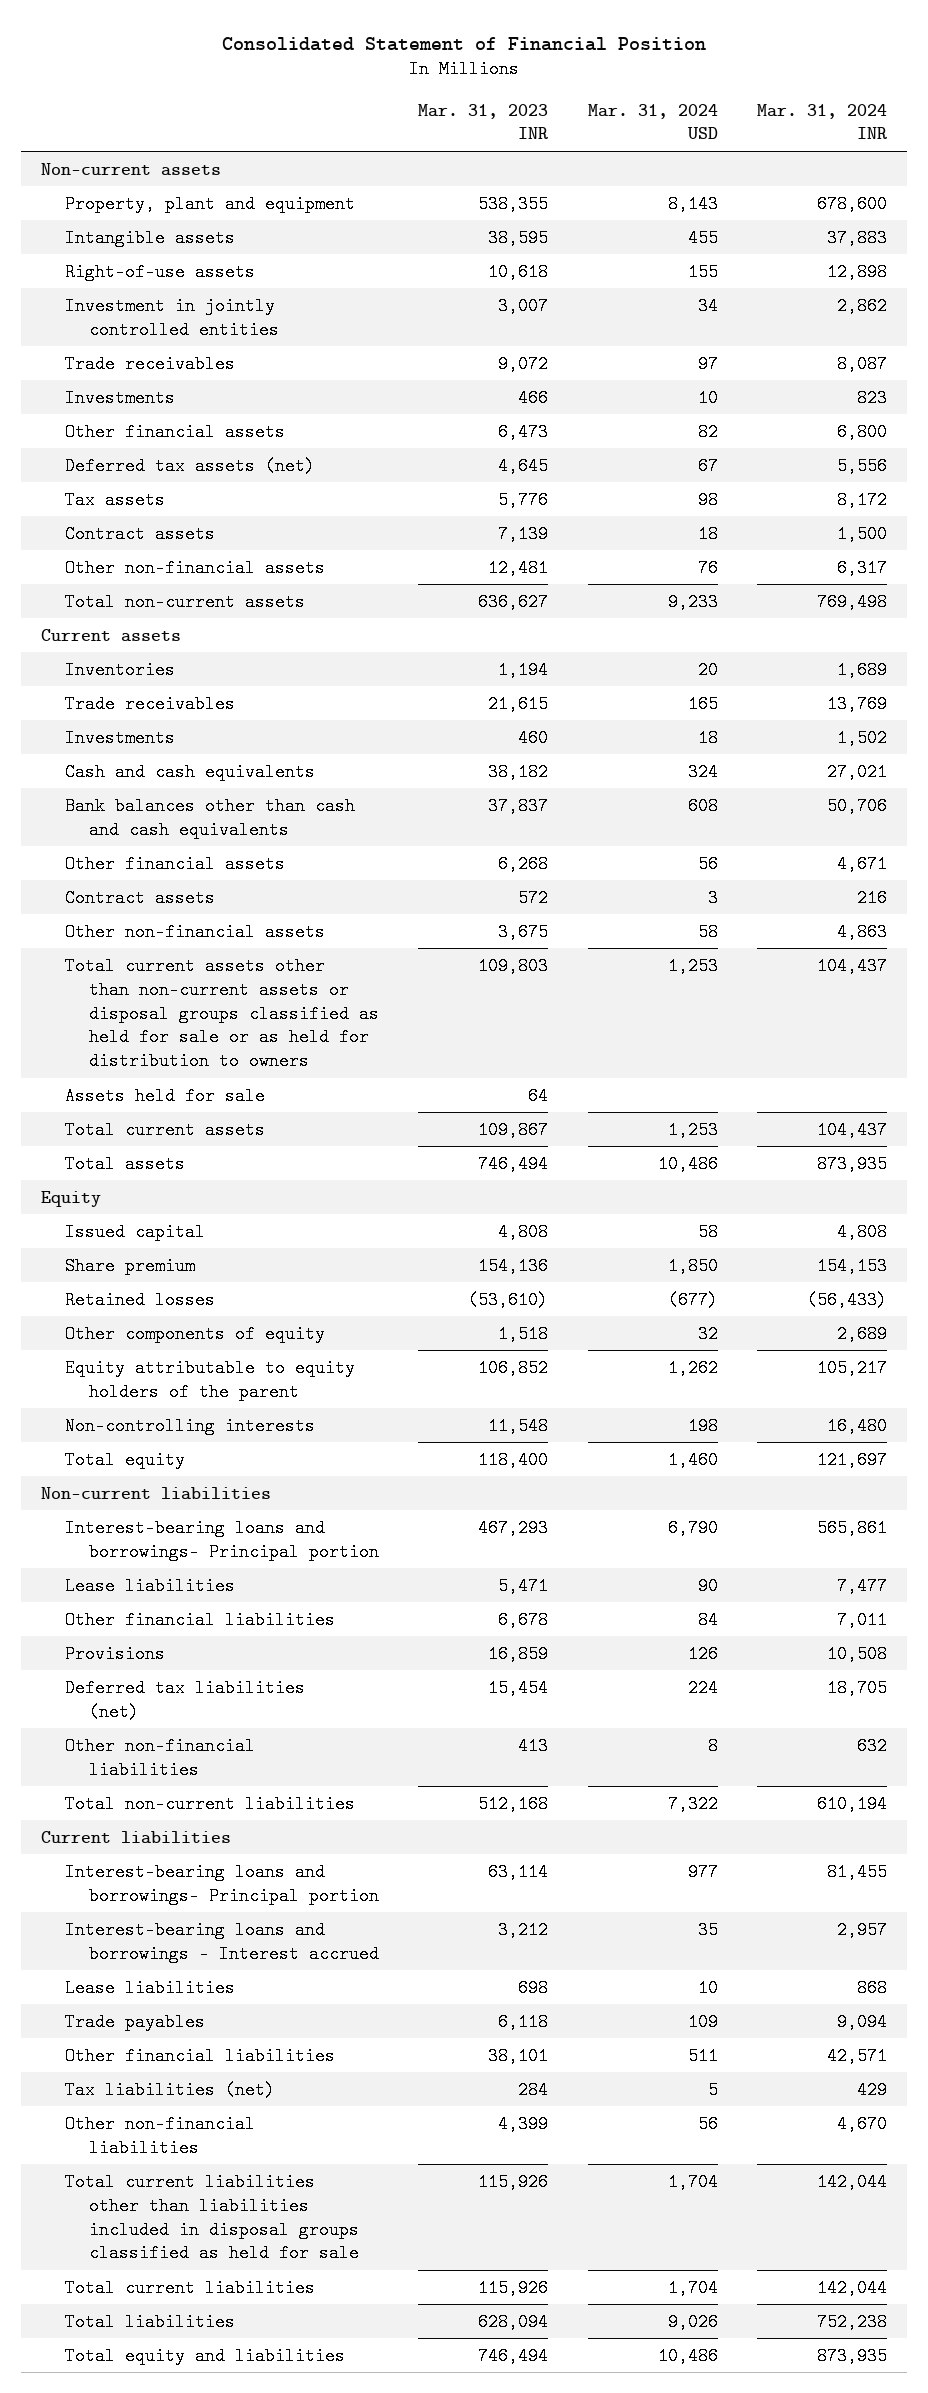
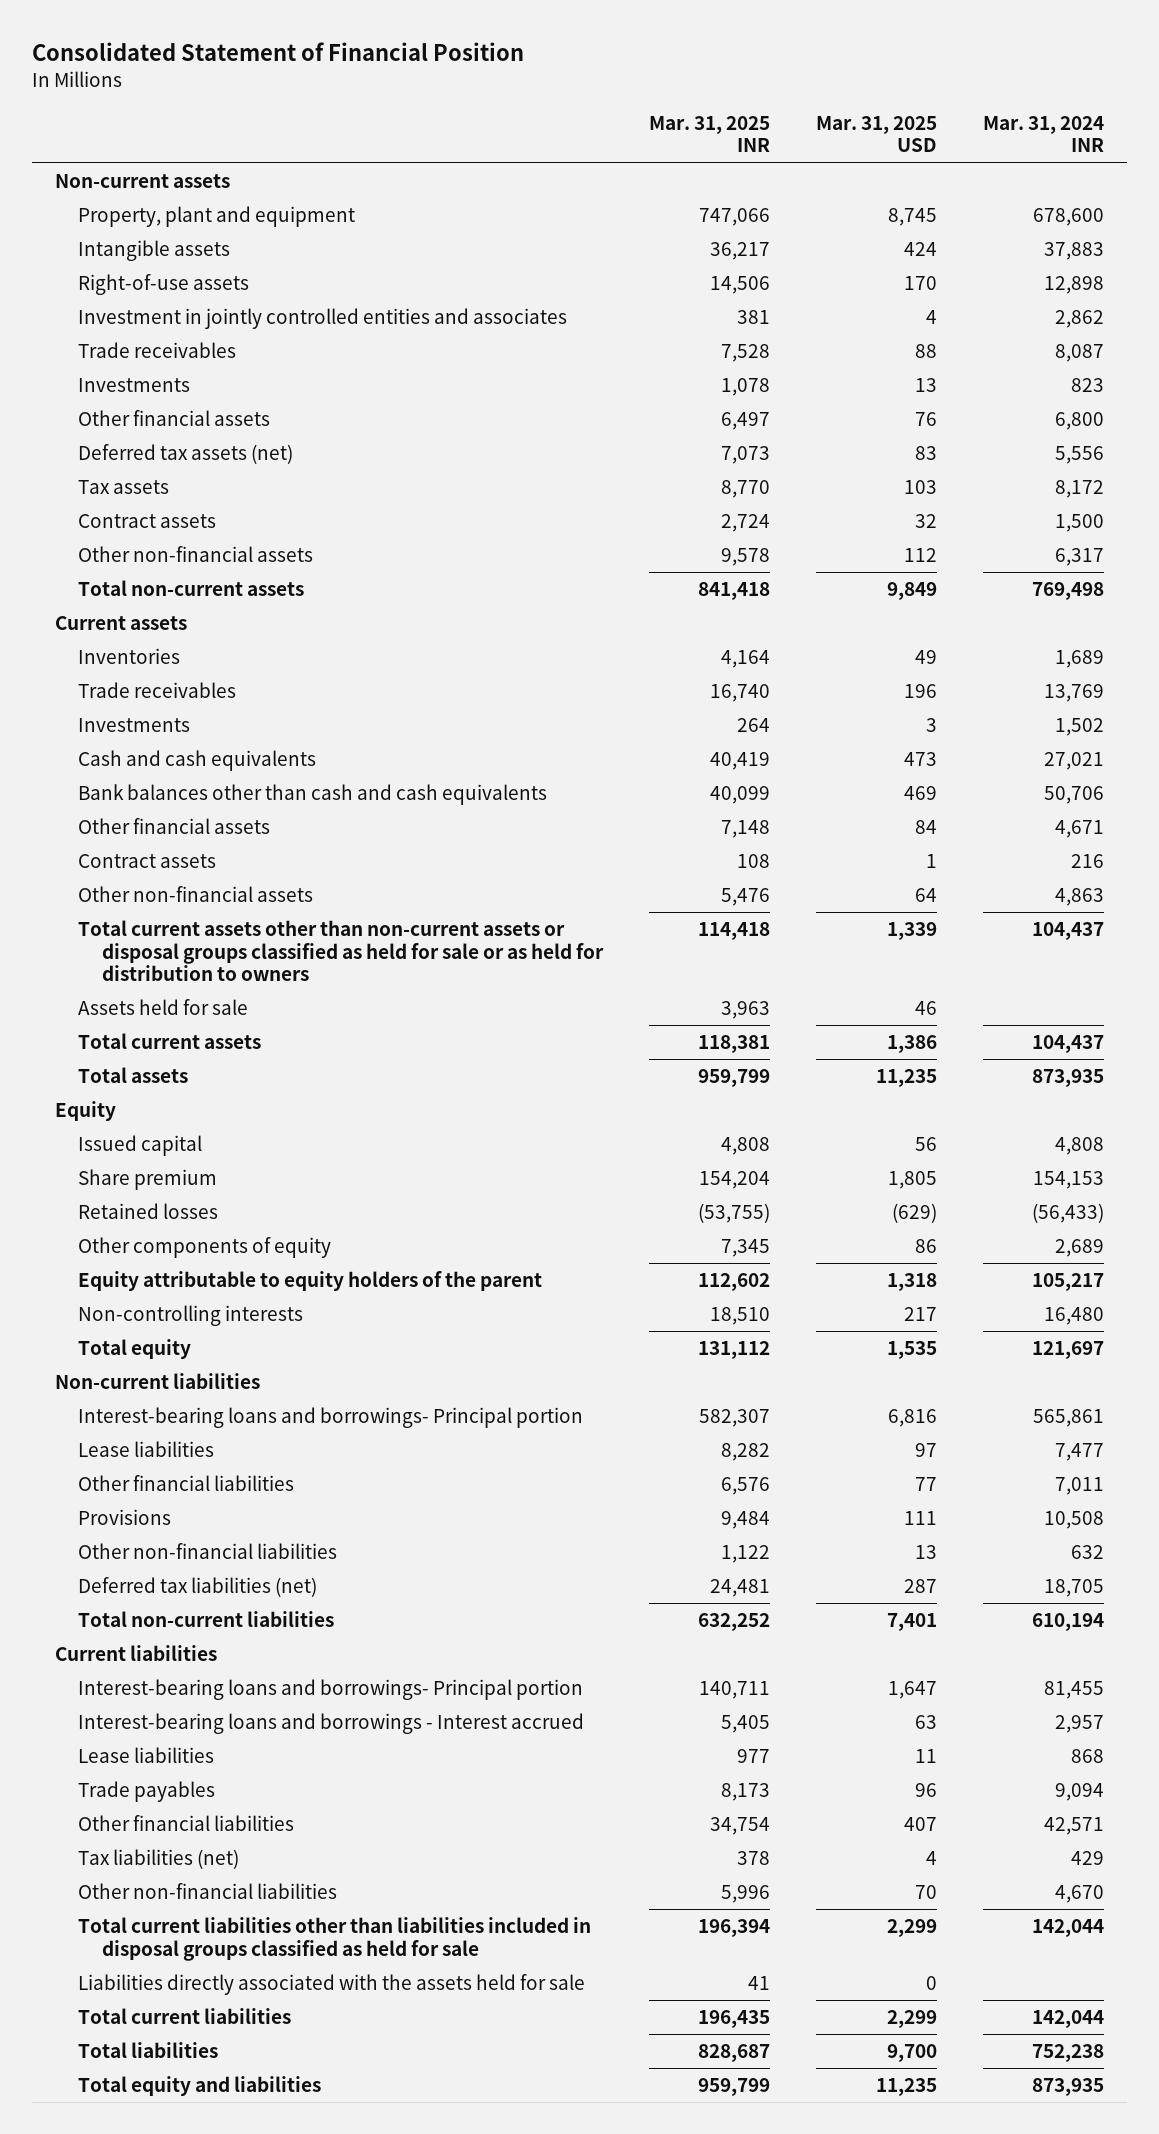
[418,103,549,140] Mar. 31, 2023 INR -> none
[587,103,718,140] Mar. 31, 2024 USD -> none
none -> [648,115,770,153] Mar. 31, 2025 INR
none -> [816,115,938,153] Mar. 31, 2025 USD
[64,296,279,339] Investment in jointly controlled entities -> [78,308,568,330] Investment in jointly controlled entities and associates
[64,1678,305,1721] Deferred tax liabilities (net) -> [78,1577,318,1598] Deferred tax liabilities (net)
none -> [78,1974,586,1996] Liabilities directly associated with the assets held for sale

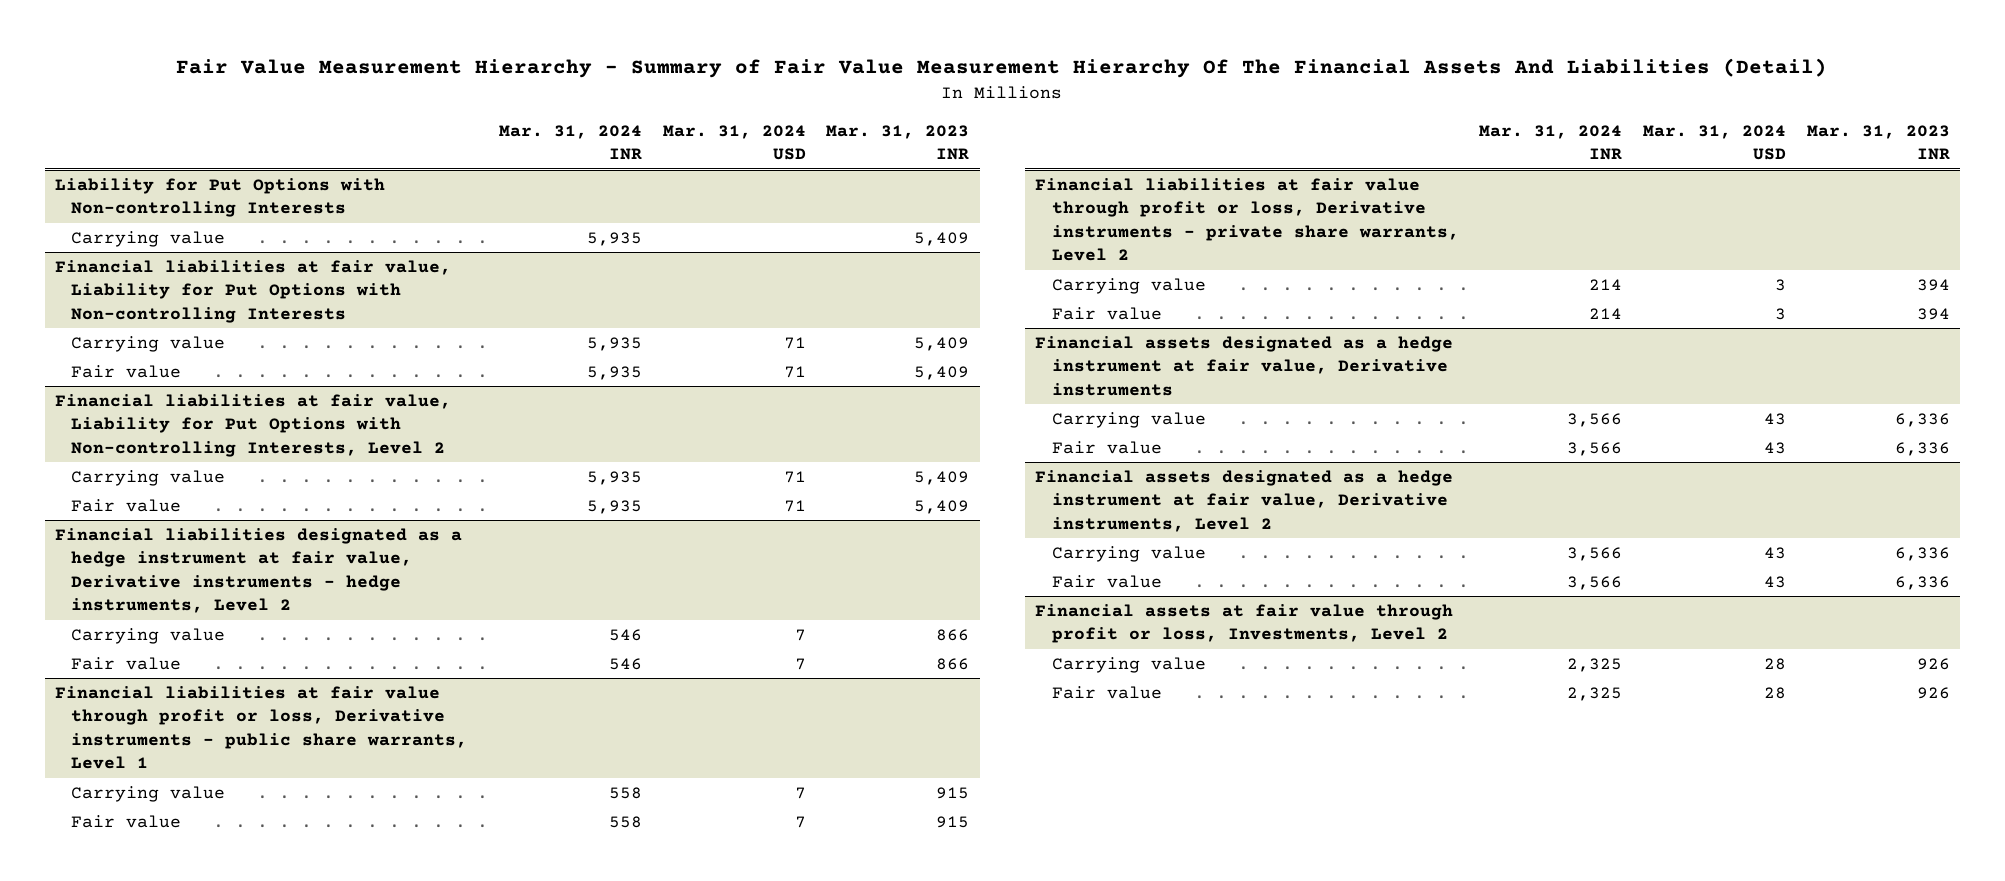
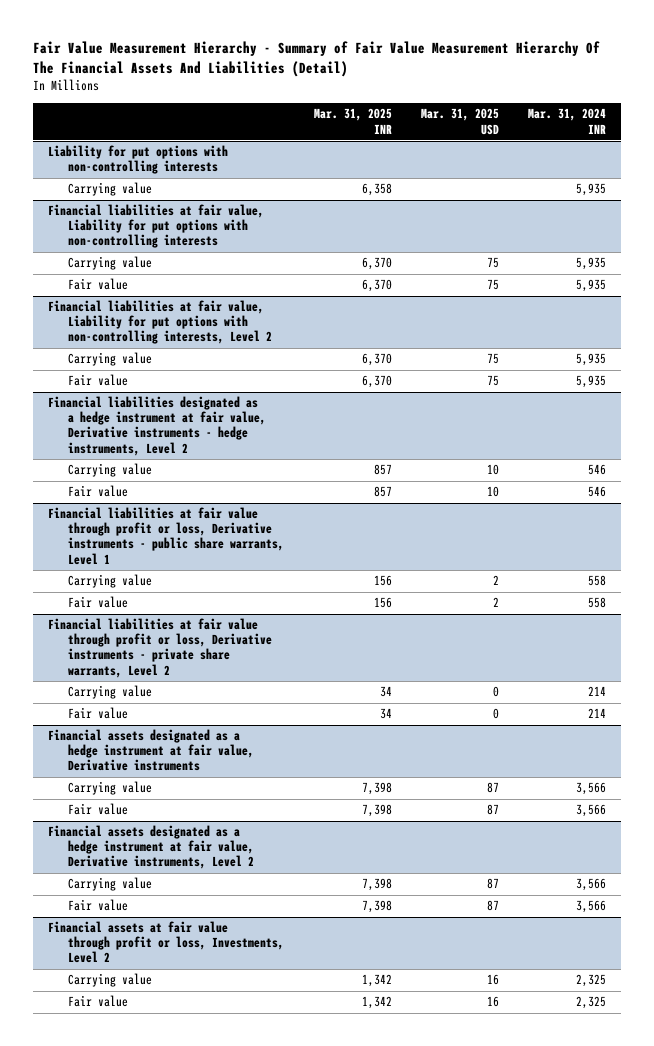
[662,124,806,161] Mar. 31, 2024 USD -> none
[826,124,970,161] Mar. 31, 2023 INR -> none
none -> [313,108,392,134] Mar. 31, 2025 INR
none -> [420,108,499,135] Mar. 31, 2025 USD
[55,178,386,218] Liability for Put Options with Non-controlling Interests -> [47,145,228,175] Liability for put options with non-controlling interests
[55,260,452,323] Financial liabilities at fair value, Liability for Put Options with Non-controlling Interests -> [47,204,264,249] Financial liabilities at fair value, Liability for put options with non-controlling interests
[55,394,452,457] Financial liabilities at fair value, Liability for Put Options with Non-controlling Interests, Level 2 -> [47,300,273,345] Financial liabilities at fair value, Liability for put options with non-controlling interests, Level 2

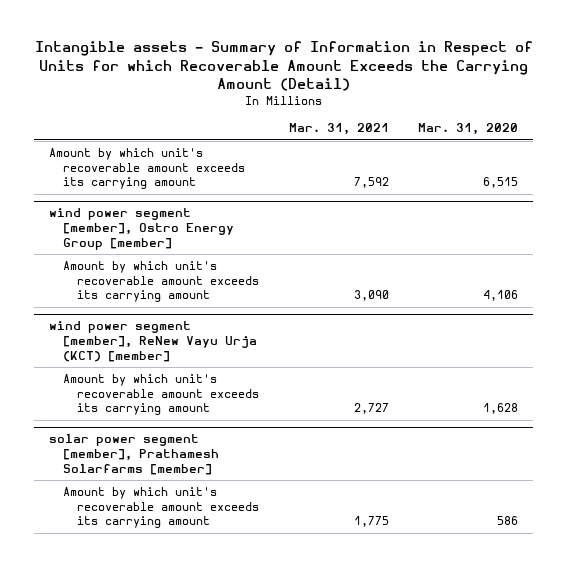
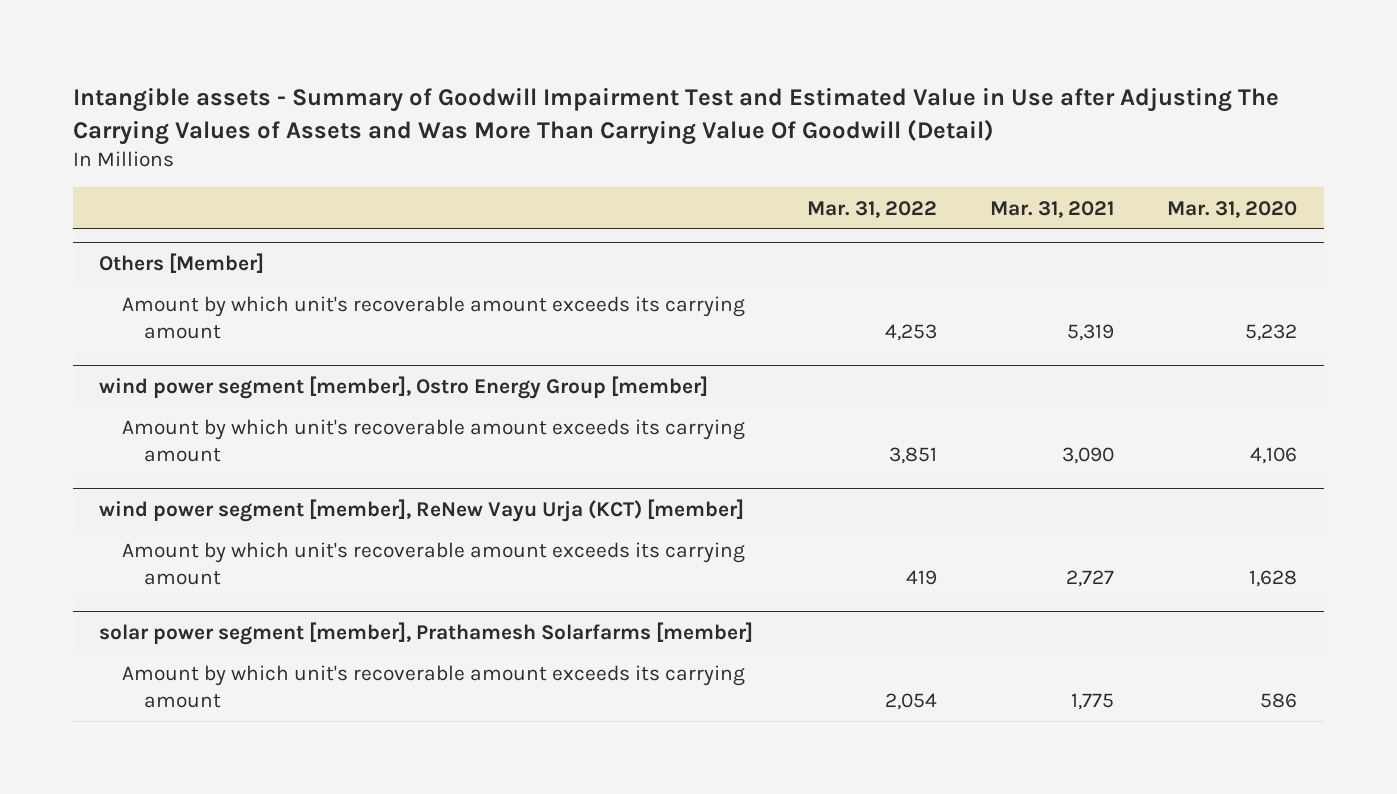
[34,41,533,91] Intangible assets - Summary of Information in Respect of Units for which Recoverable Amount Exceeds the Carrying Amount (Detail) -> [72,87,1279,145] Intangible assets - Summary of Goodwill Impairment Test and Estimated Value in Use after Adjusting The Carrying Values of Assets and Was More Than Carrying Value Of Goodwill (Detail)
none -> [806,200,937,218] Mar. 31, 2022
none -> [99,252,265,273] Others [Member]
[353,177,389,189] 7,592 -> [1066,324,1114,342] 5,319
[483,177,519,189] 6,515 -> [1245,324,1298,342] 5,232

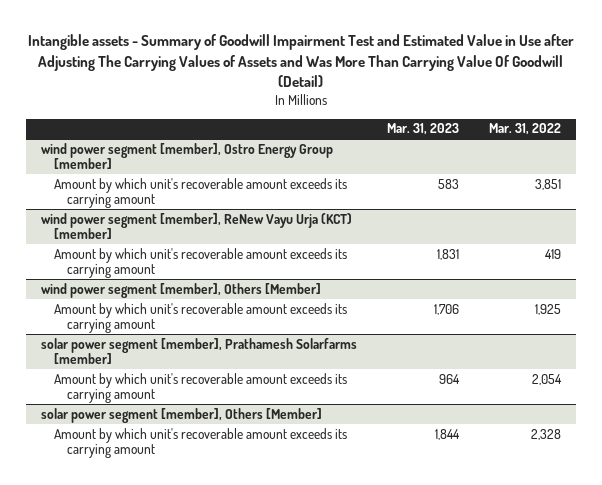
[989,200,1114,218] Mar. 31, 2021 -> none
[1167,200,1298,218] Mar. 31, 2020 -> none
none -> [386,123,459,136] Mar. 31, 2023
[99,252,265,273] Others [Member] -> none
[121,296,745,340] Amount by which unit's recoverable amount exceeds its carrying amount -> none
none -> [40,282,321,298] wind power segment [member], Others [Member]
none -> [53,302,347,334] Amount by which unit's recoverable amount exceeds its carrying amount
none -> [40,407,322,423] solar power segment [member], Others [Member]
none -> [53,427,347,459] Amount by which unit's recoverable amount exceeds its carrying amount

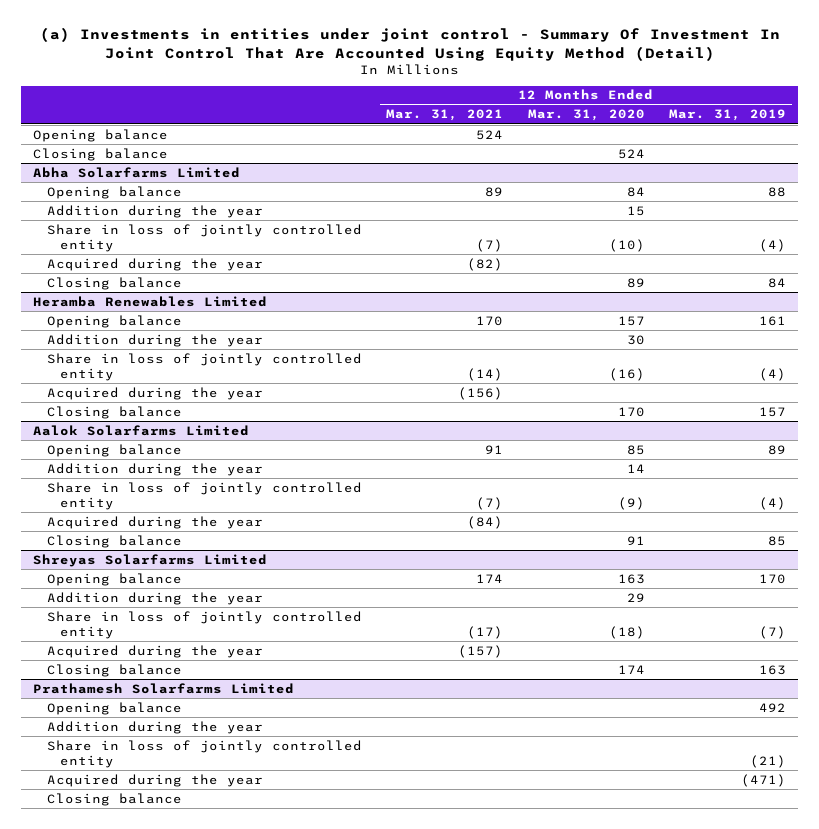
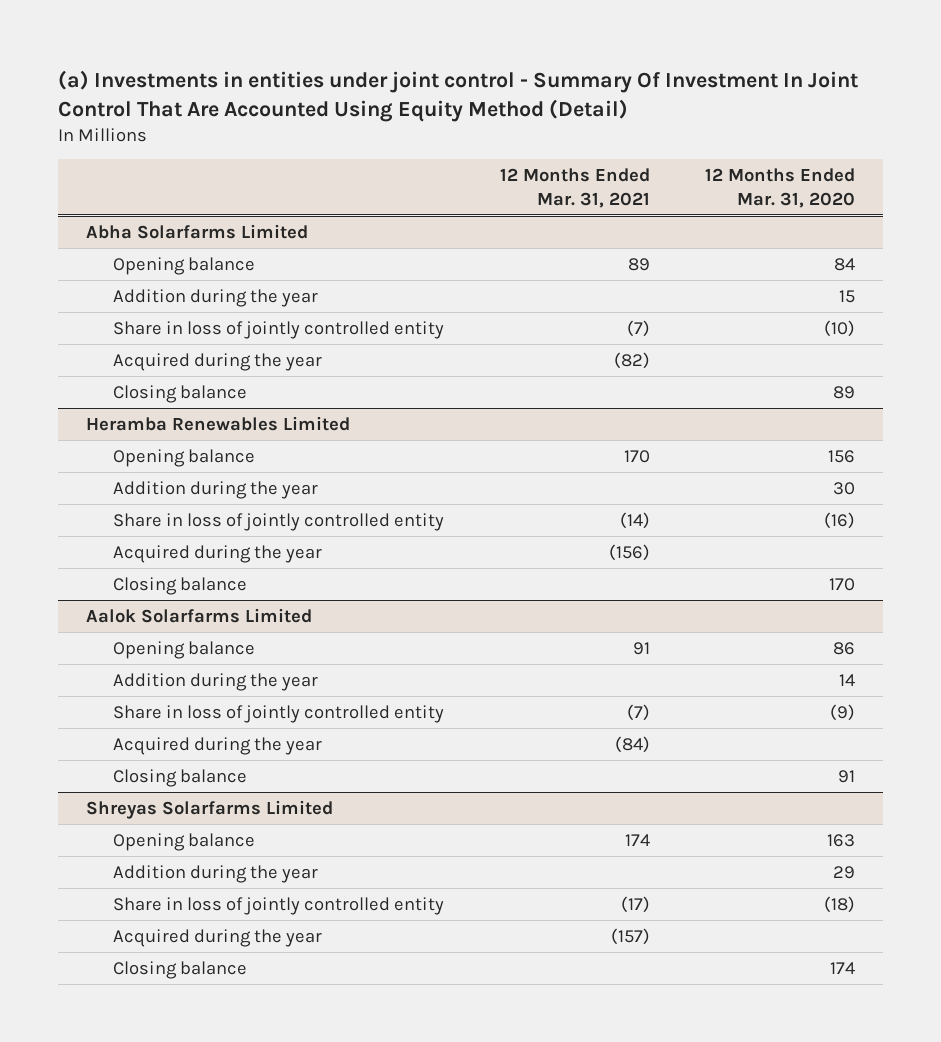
[668,109,786,122] Mar. 31, 2019 -> none
[33,128,169,142] Opening balance -> none
[33,147,169,161] Closing balance -> none
[617,315,645,326] 157 -> [828,449,856,463] 156
[626,444,645,455] 85 -> [833,641,856,655] 86
[33,682,295,694] Prathamesh Solarfarms Limited -> none
[46,701,182,715] Opening balance -> none
[46,720,263,734] Addition during the year -> none
[46,739,362,768] Share in loss of jointly controlled entity -> none
[46,773,263,787] Acquired during the year -> none
[46,792,182,806] Closing balance -> none

